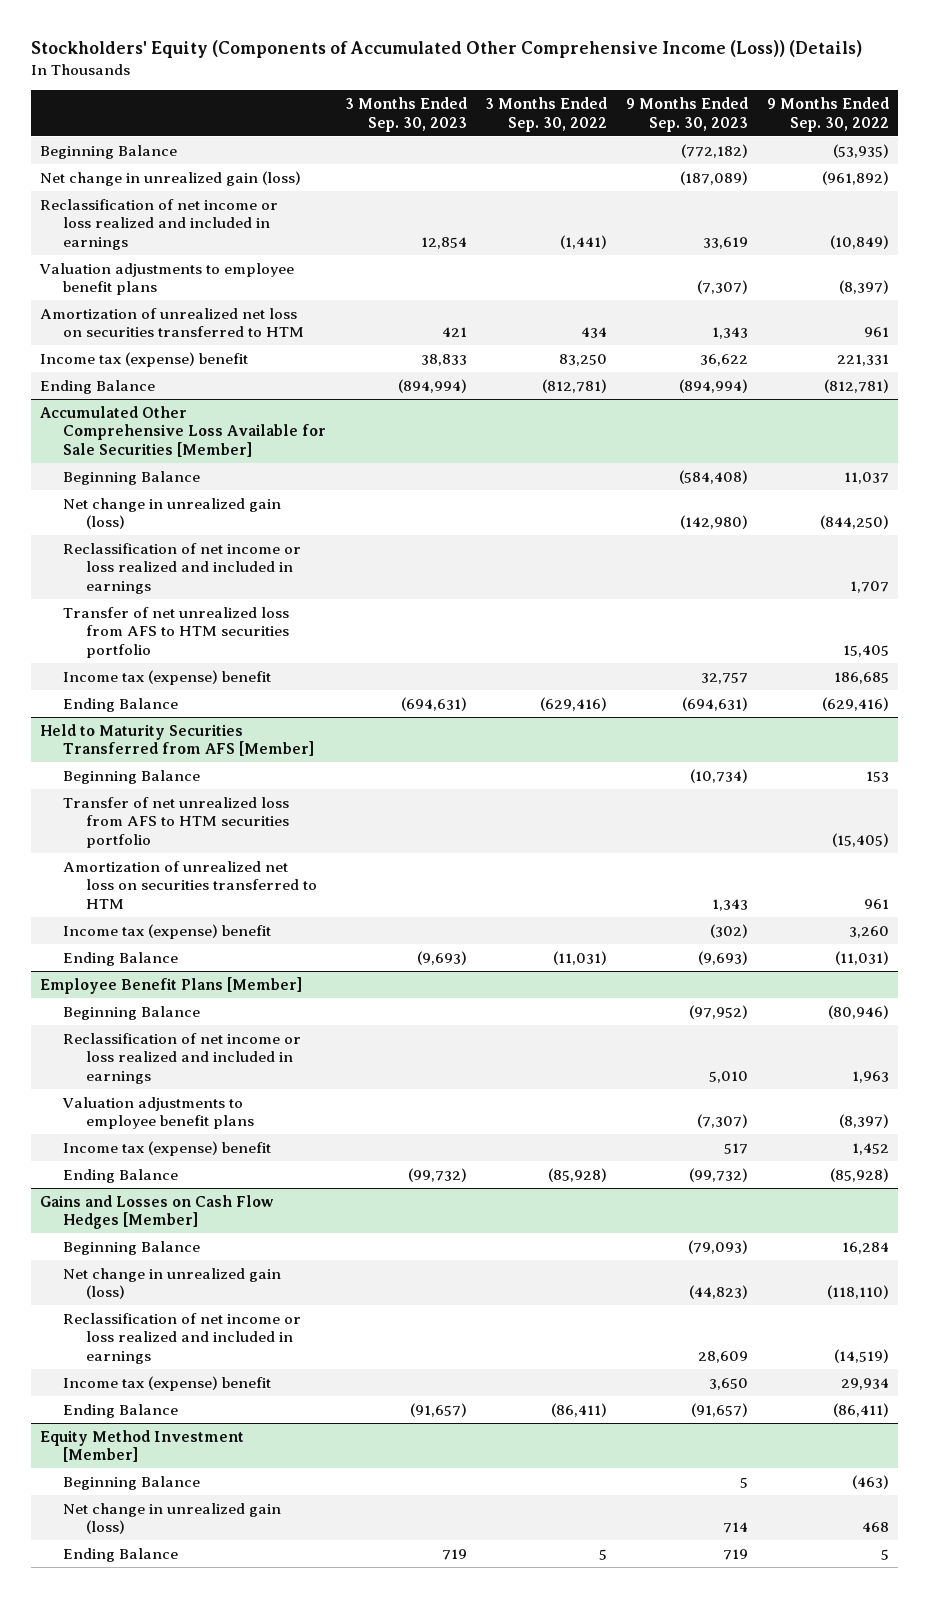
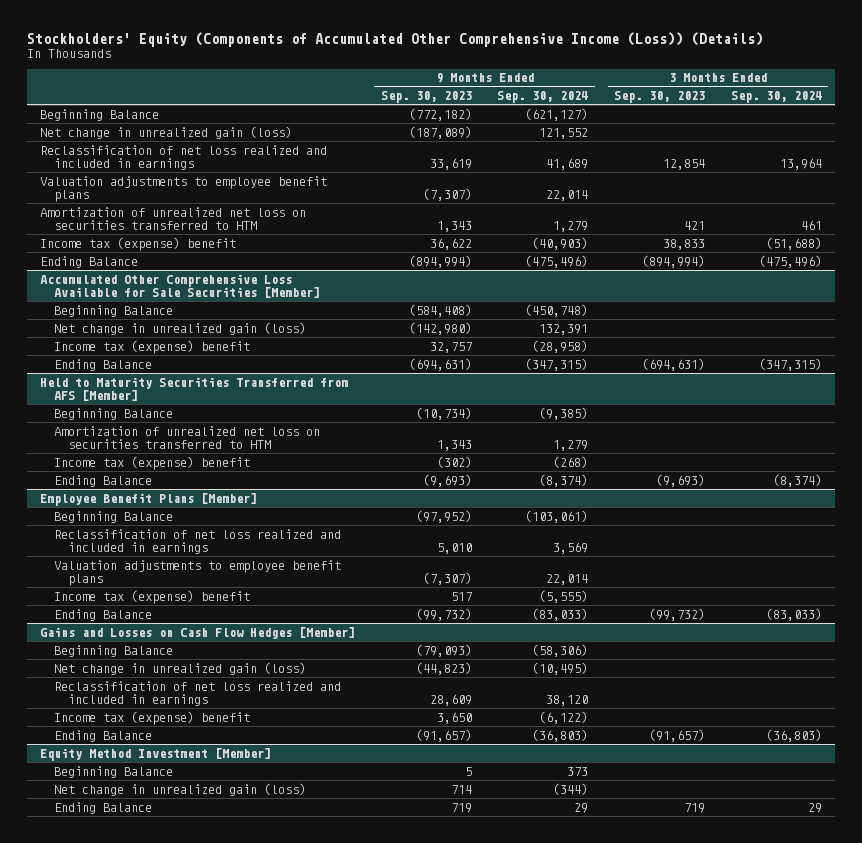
[485,97,608,132] 3 Months Ended Sep. 30, 2022 -> none
[766,97,889,132] 9 Months Ended Sep. 30, 2022 -> none
none -> [497,91,589,104] Sep. 30, 2024
none -> [730,91,822,104] Sep. 30, 2024
[40,198,279,250] Reclassification of net income or loss realized and included in earnings -> [39,144,327,170] Reclassification of net loss realized and included in earnings
[62,542,301,594] Reclassification of net income or loss realized and included in earnings -> none
[62,606,289,658] Transfer of net unrealized loss from AFS to HTM securities portfolio -> none
[62,796,289,848] Transfer of net unrealized loss from AFS to HTM securities portfolio -> none
[62,1032,301,1084] Reclassification of net income or loss realized and included in earnings -> [53,528,341,554] Reclassification of net loss realized and included in earnings
[62,1312,301,1364] Reclassification of net income or loss realized and included in earnings -> [53,680,341,706] Reclassification of net loss realized and included in earnings

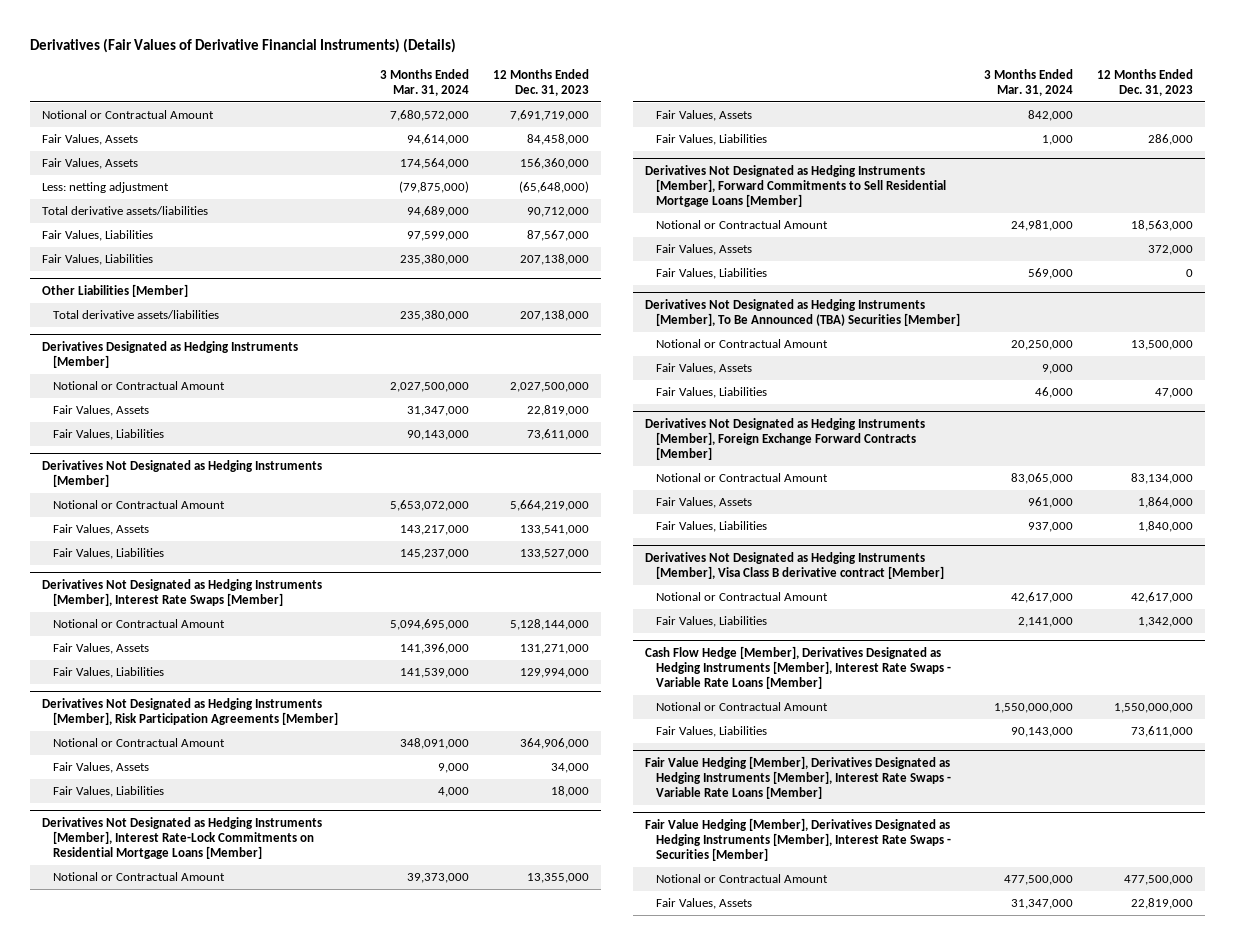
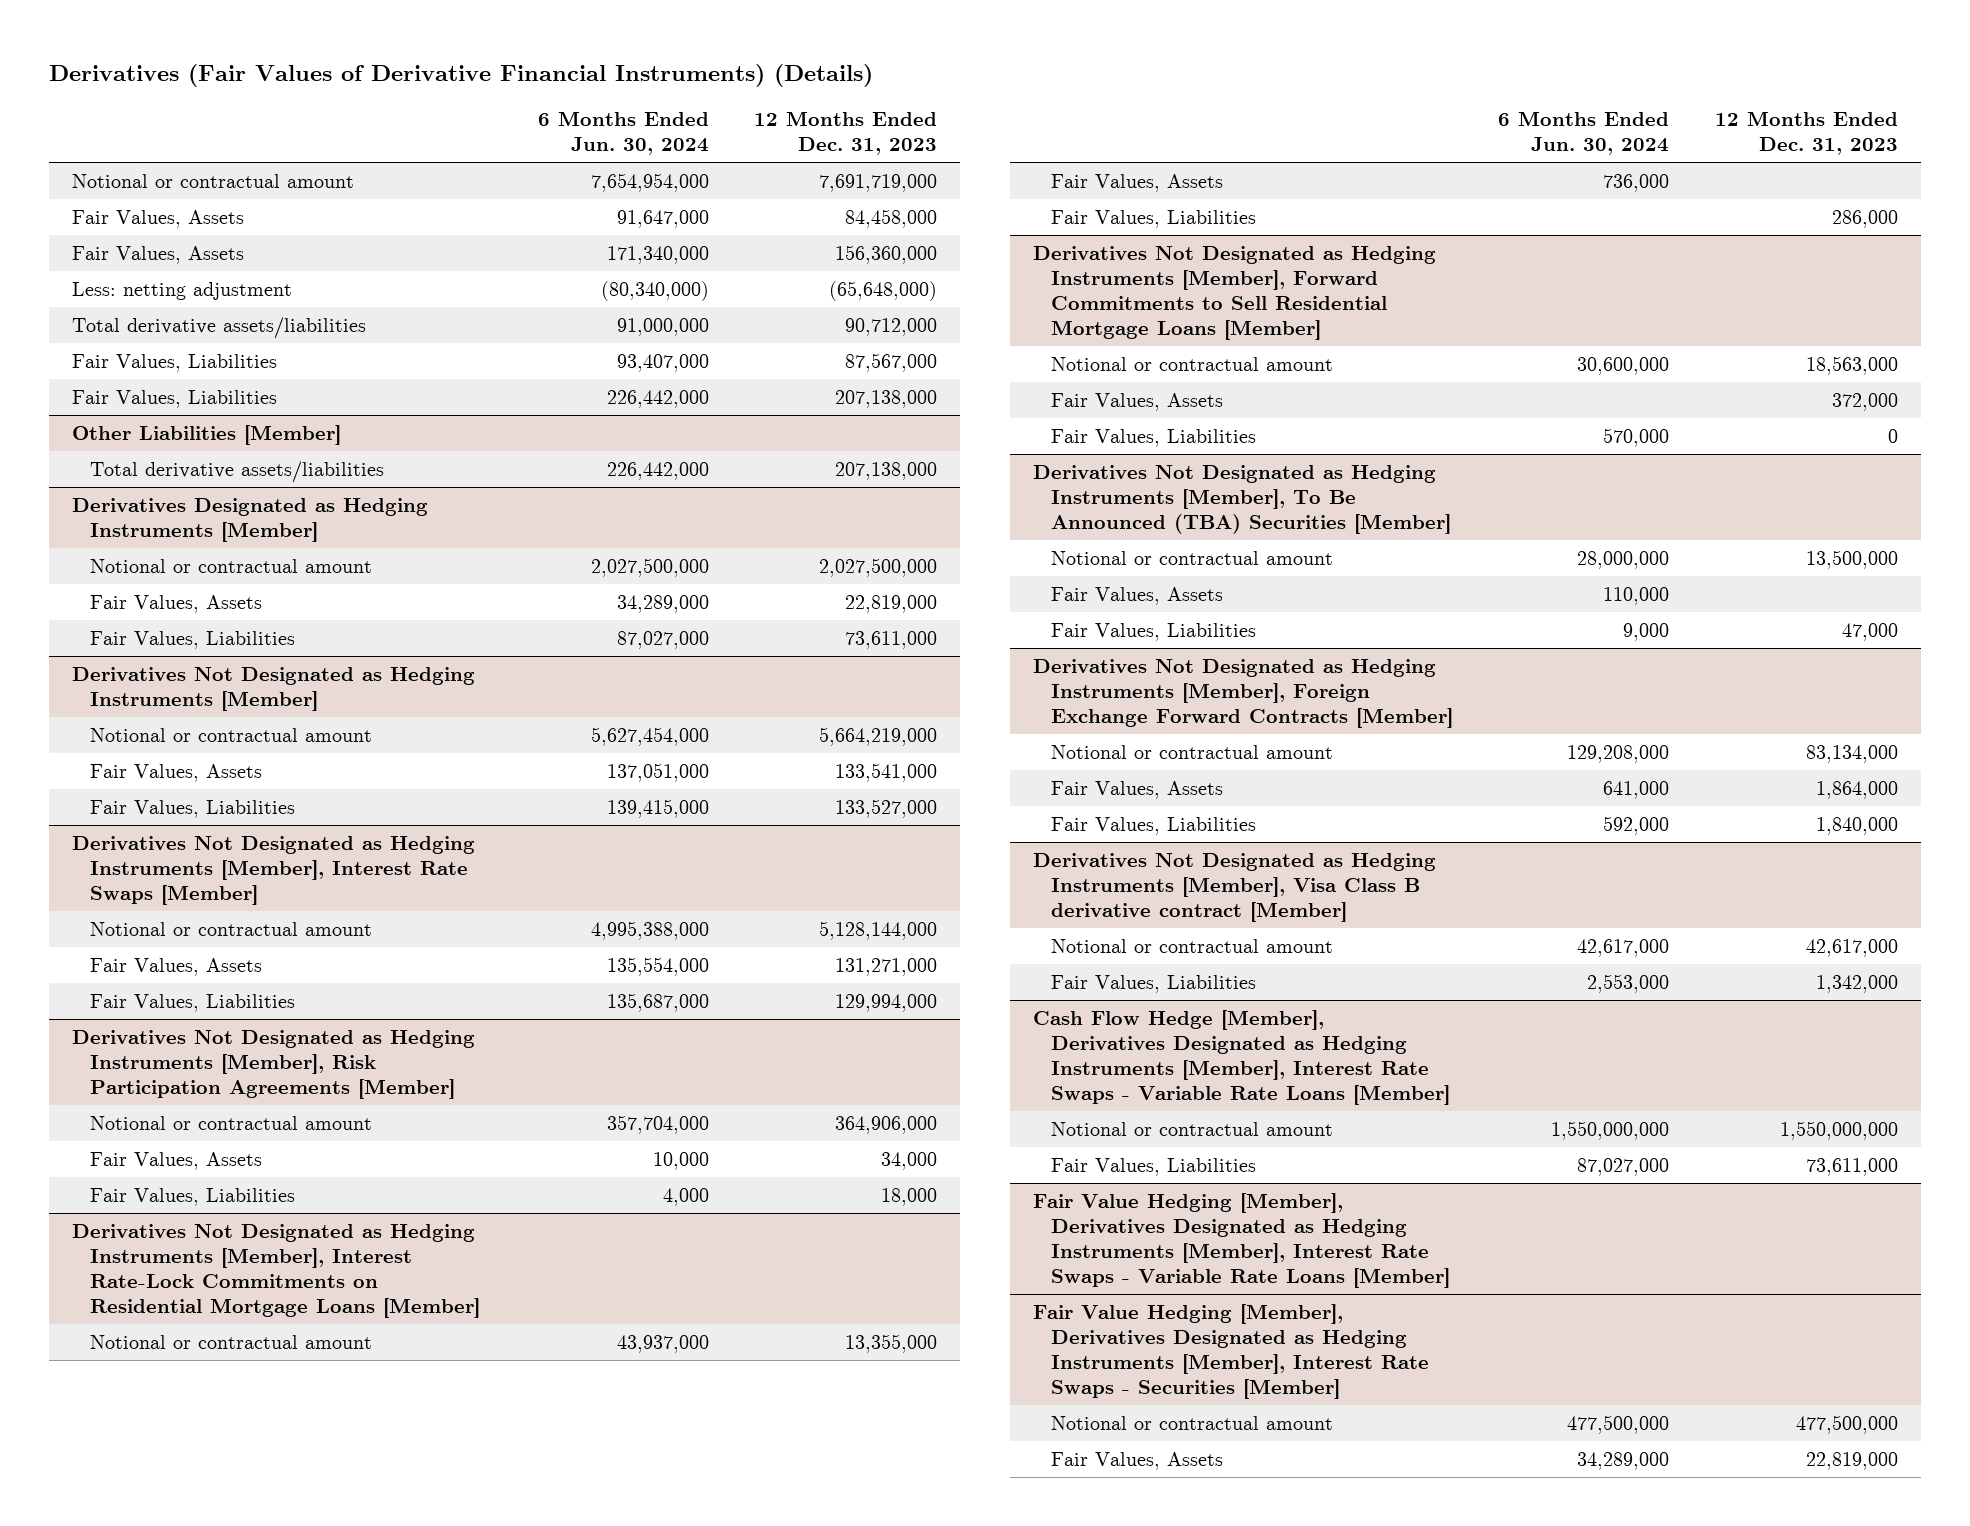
[380,68,470,96] 3 Months Ended Mar. 31, 2024 -> none
none -> [537,110,709,156] 6 Months Ended Jun. 30, 2024
[41,110,214,120] Notional or Contractual Amount -> [72,173,355,188] Notional or contractual amount
[52,381,225,391] Notional or Contractual Amount -> [90,558,373,573] Notional or contractual amount
[52,500,225,510] Notional or Contractual Amount -> [90,727,373,742] Notional or contractual amount
[52,619,225,629] Notional or Contractual Amount -> [90,921,373,936] Notional or contractual amount
[52,738,225,748] Notional or Contractual Amount -> [90,1115,373,1130] Notional or contractual amount
[52,872,225,882] Notional or Contractual Amount -> [90,1334,373,1349] Notional or contractual amount
[655,220,828,230] Notional or Contractual Amount -> [1050,356,1333,371] Notional or contractual amount
[655,339,828,349] Notional or Contractual Amount -> [1050,550,1333,565] Notional or contractual amount
[655,473,828,483] Notional or Contractual Amount -> [1050,744,1333,759] Notional or contractual amount
[655,592,828,602] Notional or Contractual Amount -> [1050,938,1333,953] Notional or contractual amount
[655,702,828,712] Notional or Contractual Amount -> [1050,1121,1333,1136] Notional or contractual amount
[655,874,828,884] Notional or Contractual Amount -> [1050,1415,1333,1430] Notional or contractual amount

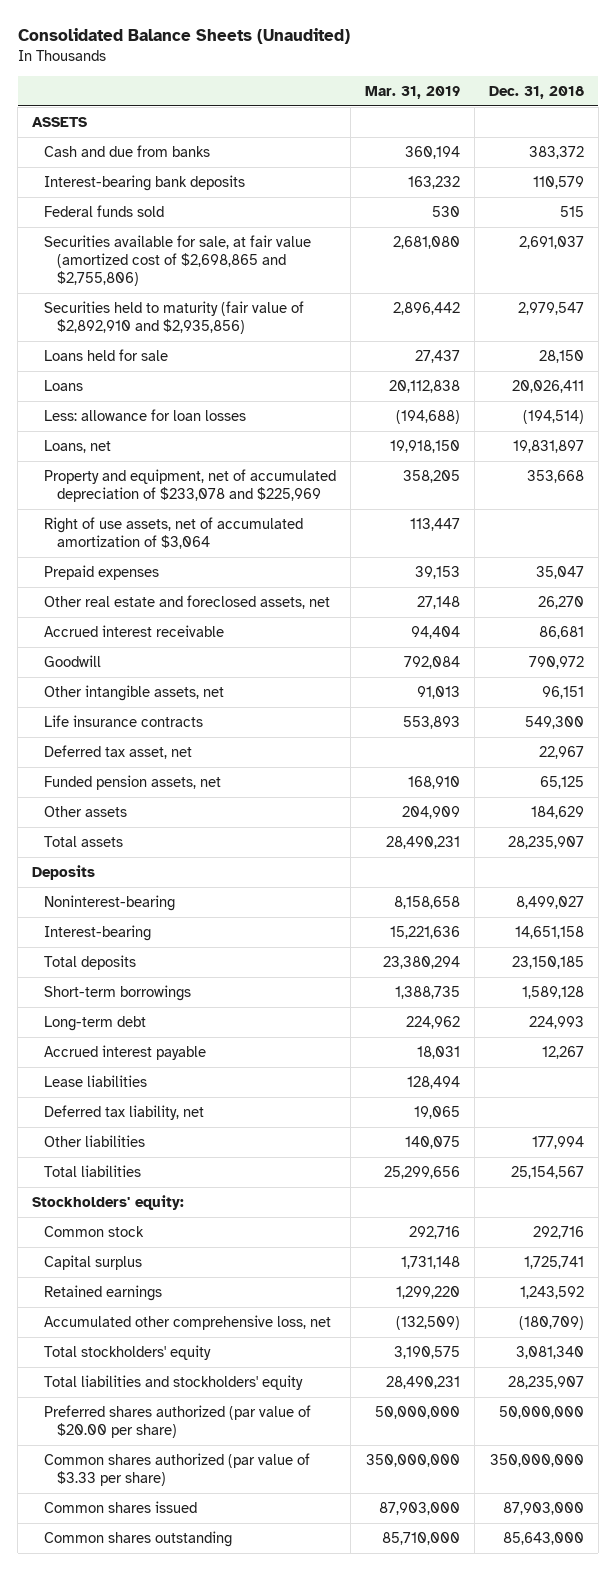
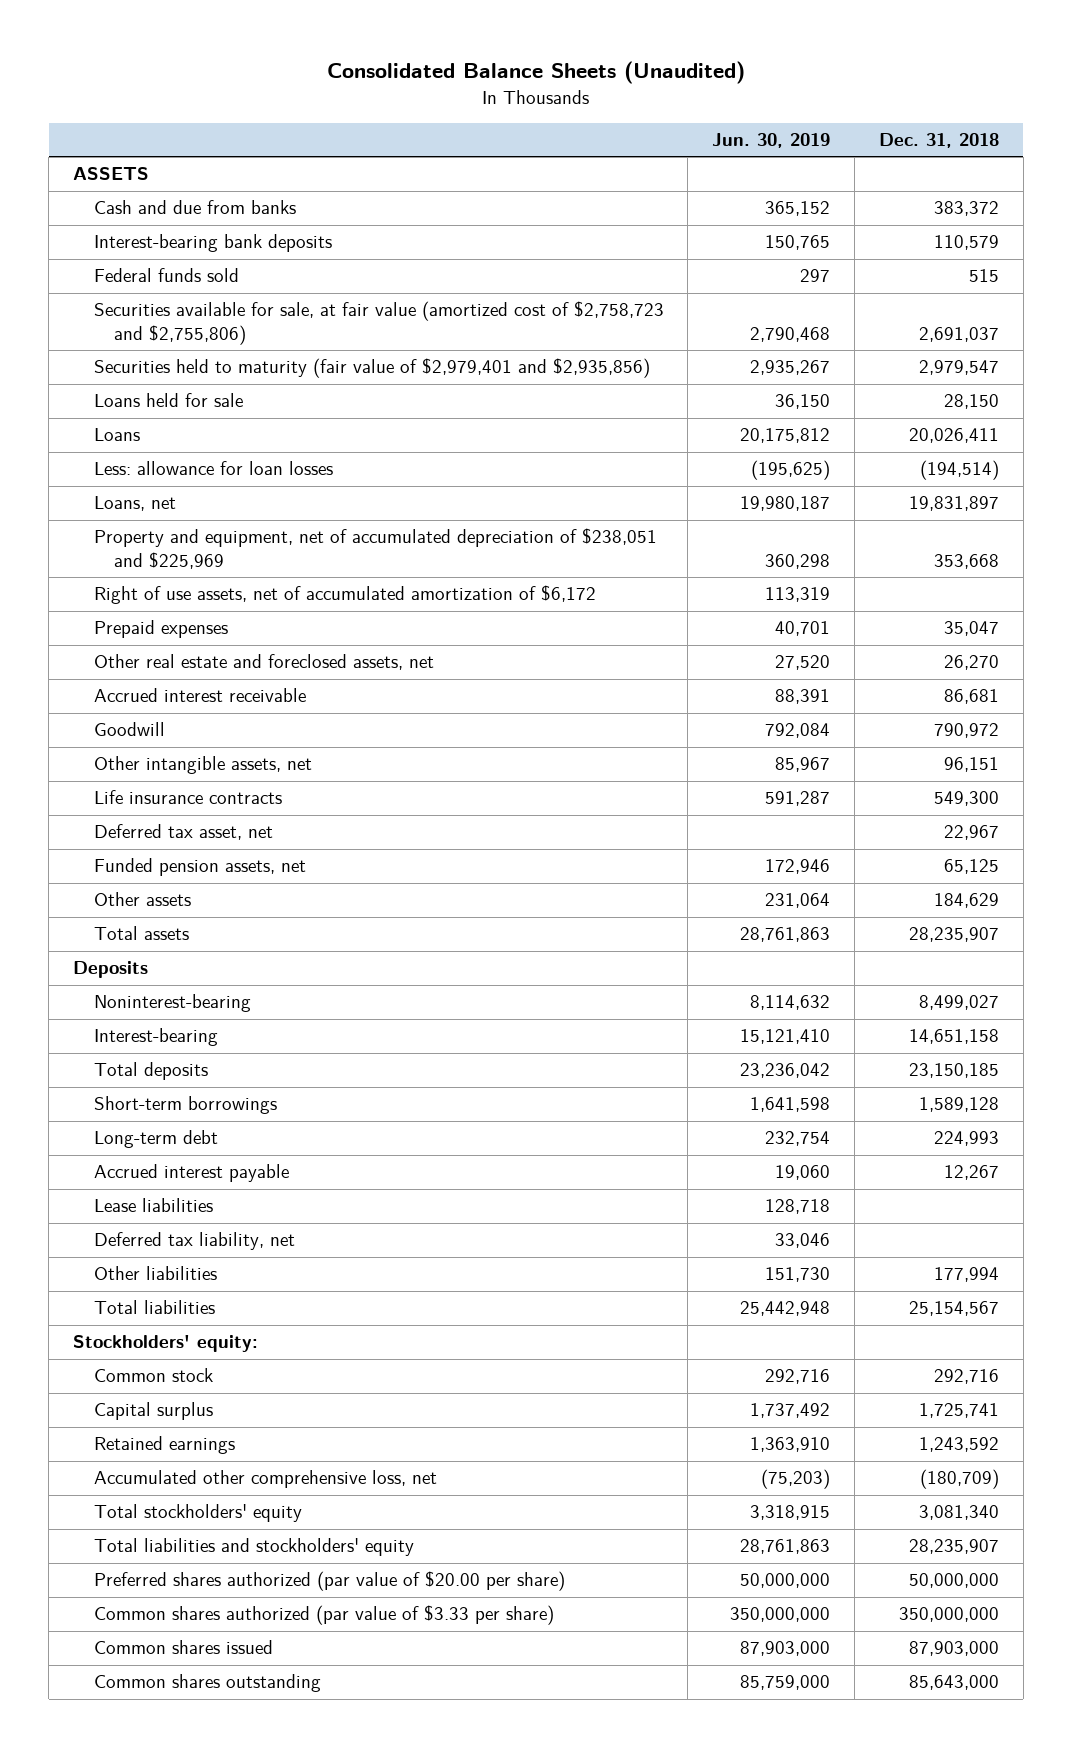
[365,85,461,99] Mar. 31, 2019 -> none
none -> [712,133,831,149] Jun. 30, 2019
[44,234,312,287] Securities available for sale, at fair value (amortized cost of $2,698,865 and $2,755,806) -> [93,301,664,345] Securities available for sale, at fair value (amortized cost of $2,758,723 and $2,755,806)
[44,300,305,335] Securities held to maturity (fair value of $2,892,910 and $2,935,856) -> [93,358,650,379] Securities held to maturity (fair value of $2,979,401 and $2,935,856)
[44,468,337,503] Property and equipment, net of accumulated depreciation of $233,078 and $225,969 -> [93,528,657,569] Property and equipment, net of accumulated depreciation of $238,051 and $225,969
[44,516,304,550] Right of use assets, net of accumulated amortization of $3,064 -> [93,585,596,605] Right of use assets, net of accumulated amortization of $6,172

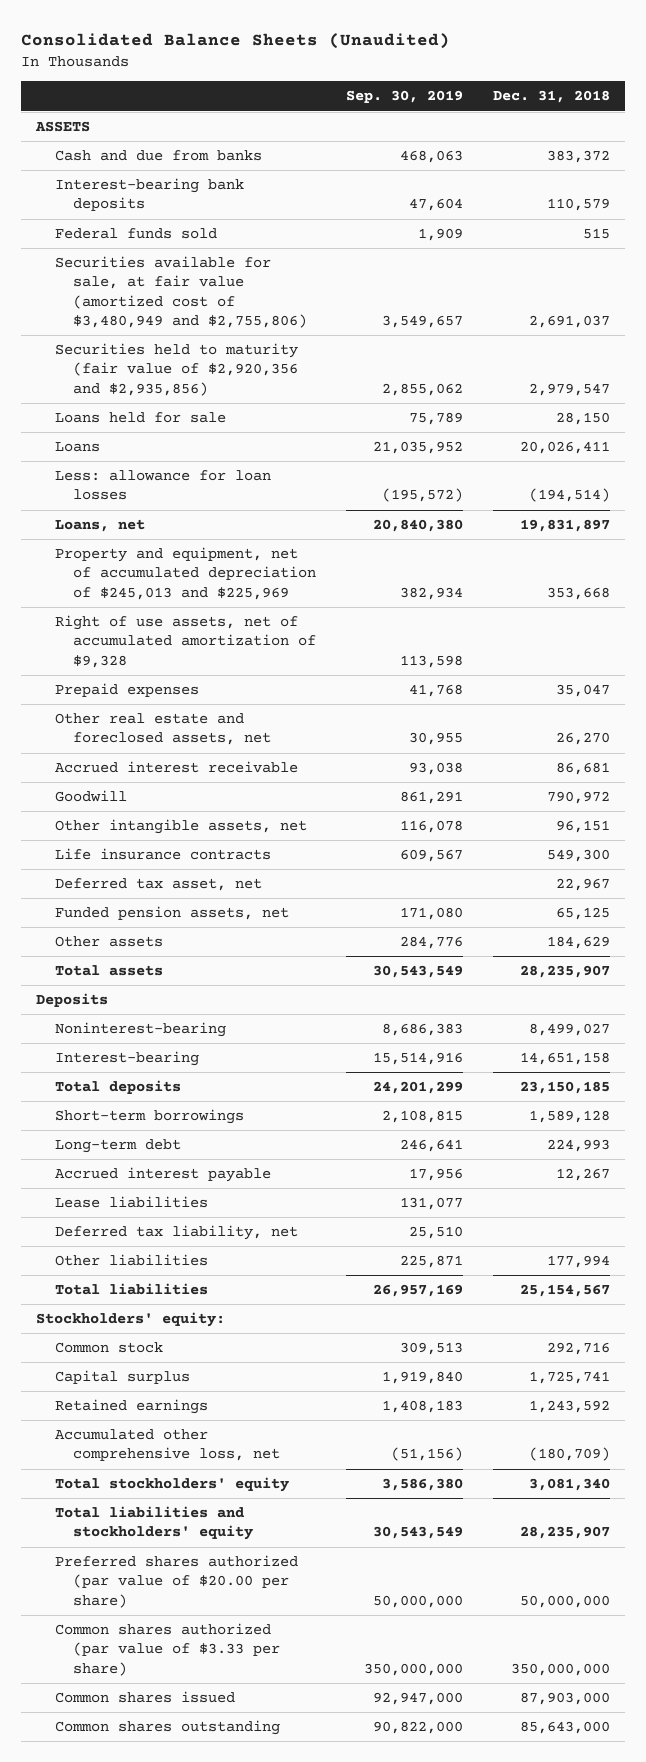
[712,133,831,149] Jun. 30, 2019 -> none
none -> [346,90,464,104] Sep. 30, 2019
[93,301,664,345] Securities available for sale, at fair value (amortized cost of $2,758,723 and $2,755,806) -> [54,256,308,328] Securities available for sale, at fair value (amortized cost of $3,480,949 and $2,755,806)
[93,358,650,379] Securities held to maturity (fair value of $2,979,401 and $2,935,856) -> [54,343,299,396] Securities held to maturity (fair value of $2,920,356 and $2,935,856)
[93,528,657,569] Property and equipment, net of accumulated depreciation of $238,051 and $225,969 -> [54,547,317,600] Property and equipment, net of accumulated depreciation of $245,013 and $225,969
[93,585,596,605] Right of use assets, net of accumulated amortization of $6,172 -> [54,615,317,668] Right of use assets, net of accumulated amortization of $9,328

